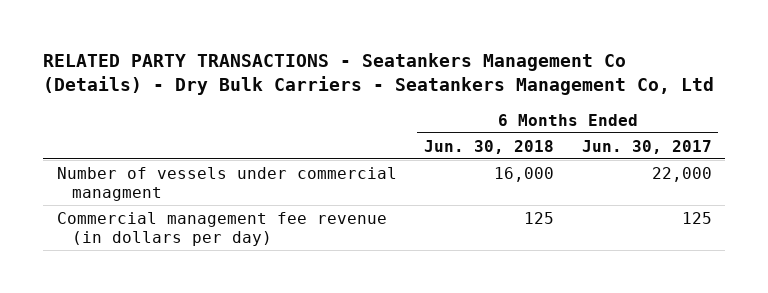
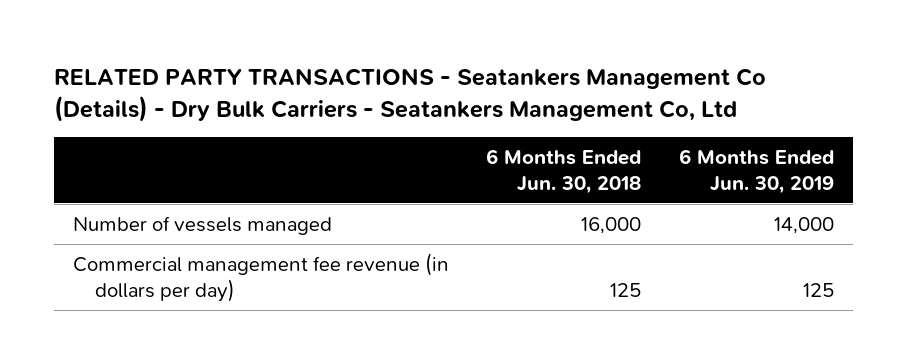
[581,139,712,154] Jun. 30, 2017 -> none
none -> [679,149,835,194] 6 Months Ended Jun. 30, 2019
[56,166,397,201] Number of vessels under commercial managment -> [72,216,332,236] Number of vessels managed

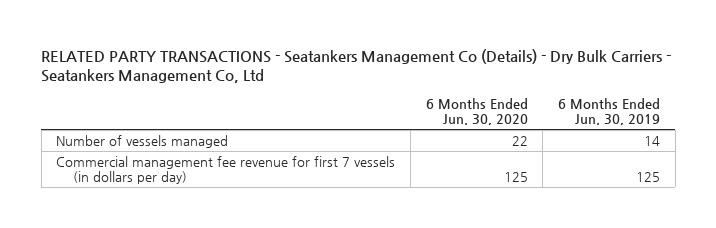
[486,149,642,194] 6 Months Ended Jun. 30, 2018 -> none
none -> [425,98,528,126] 6 Months Ended Jun. 30, 2020
[774,217,835,235] 14,000 -> [643,135,660,146] 14
[72,253,449,302] Commercial management fee revenue (in dollars per day) -> [56,155,396,185] Commercial management fee revenue for first 7 vessels (in dollars per day)

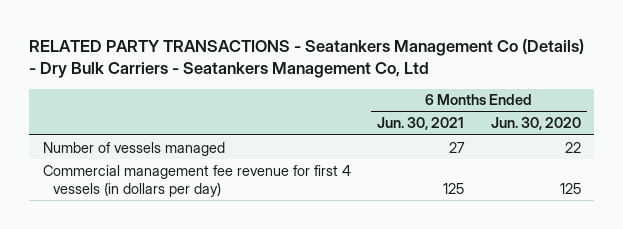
[557,98,660,126] 6 Months Ended Jun. 30, 2019 -> none
none -> [377,117,465,131] Jun. 30, 2021
[56,155,396,185] Commercial management fee revenue for first 7 vessels (in dollars per day) -> [42,164,351,198] Commercial management fee revenue for first 4 vessels (in dollars per day)

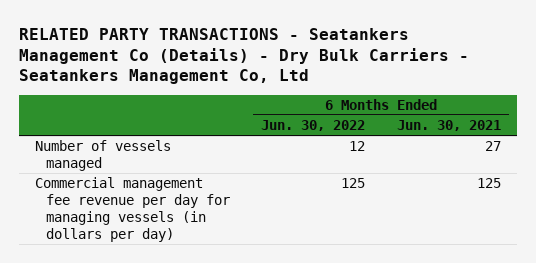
[490,117,581,131] Jun. 30, 2020 -> none
none -> [261,119,366,131] Jun. 30, 2022
[42,164,351,198] Commercial management fee revenue for first 4 vessels (in dollars per day) -> [35,177,230,242] Commercial management fee revenue per day for managing vessels (in dollars per day)

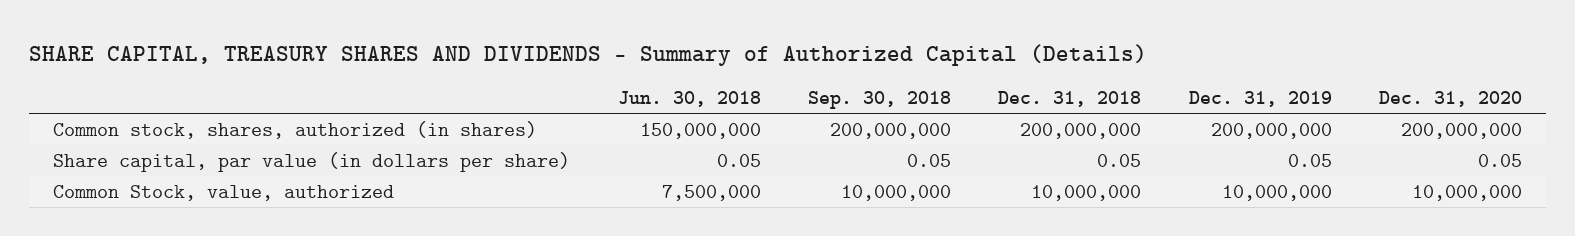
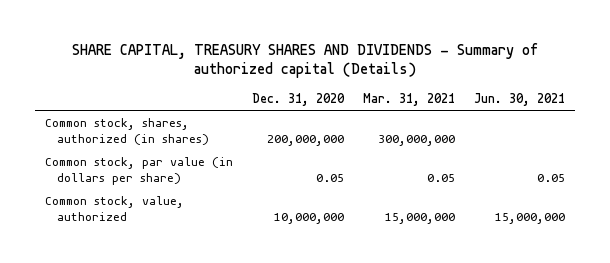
[29,44,1148,67] SHARE CAPITAL, TREASURY SHARES AND DIVIDENDS - Summary of Authorized Capital (Details) -> [72,42,539,79] SHARE CAPITAL, TREASURY SHARES AND DIVIDENDS - Summary of authorized capital (Details)
[617,90,761,107] Jun. 30, 2018 -> none
[807,90,951,109] Sep. 30, 2018 -> none
[998,90,1142,107] Dec. 31, 2018 -> none
[1188,90,1332,107] Dec. 31, 2019 -> none
none -> [363,92,456,106] Mar. 31, 2021
none -> [474,92,566,106] Jun. 30, 2021
[53,151,571,172] Share capital, par value (in dollars per share) -> [44,157,233,185] Common stock, par value (in dollars per share)
[53,184,395,201] Common Stock, value, authorized -> [44,196,184,221] Common stock, value, authorized

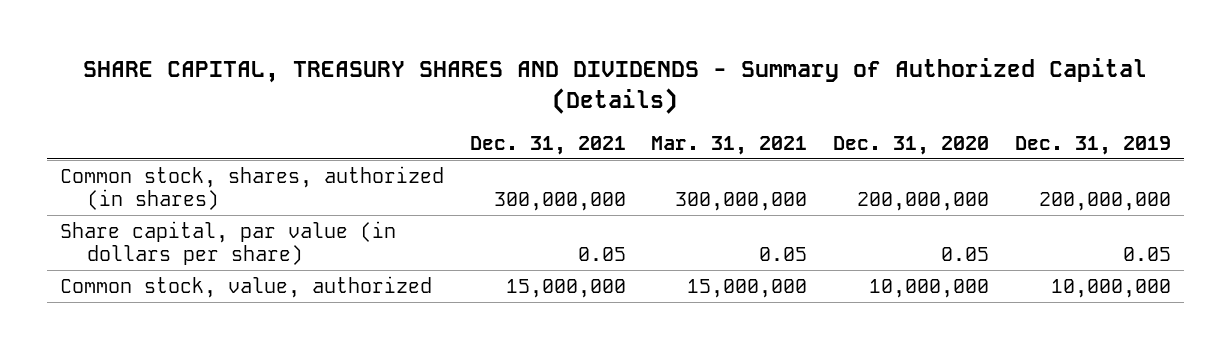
[72,42,539,79] SHARE CAPITAL, TREASURY SHARES AND DIVIDENDS - Summary of authorized capital (Details) -> [83,58,1148,114] SHARE CAPITAL, TREASURY SHARES AND DIVIDENDS - Summary of Authorized Capital (Details)
[474,92,566,106] Jun. 30, 2021 -> none
none -> [469,135,626,155] Dec. 31, 2021
none -> [1014,135,1171,155] Dec. 31, 2019
[44,157,233,185] Common stock, par value (in dollars per share) -> [60,220,397,266] Share capital, par value (in dollars per share)

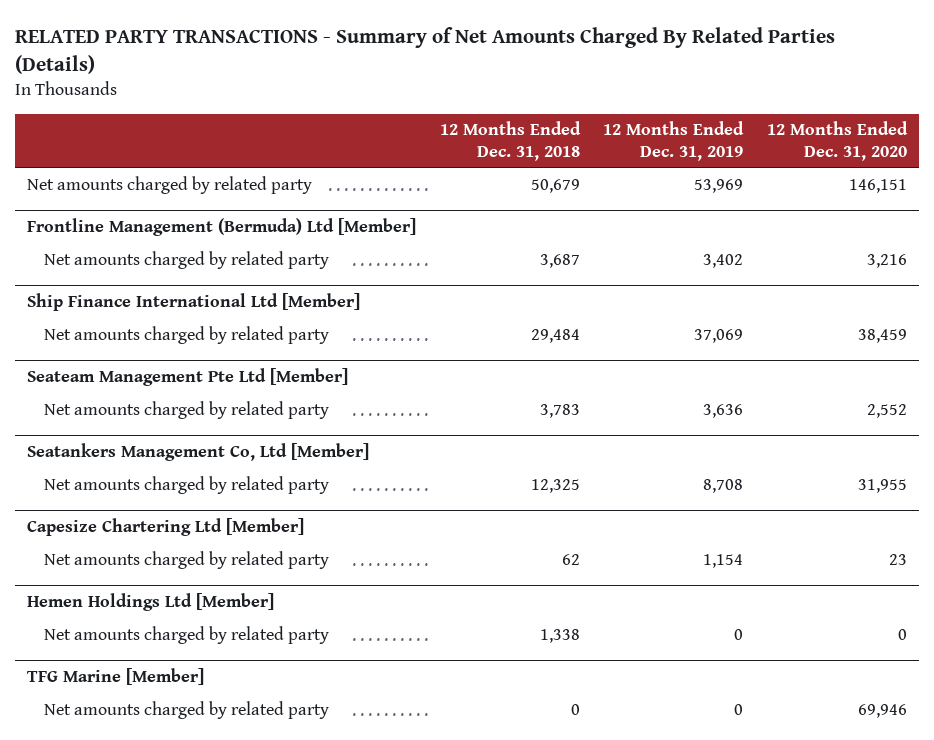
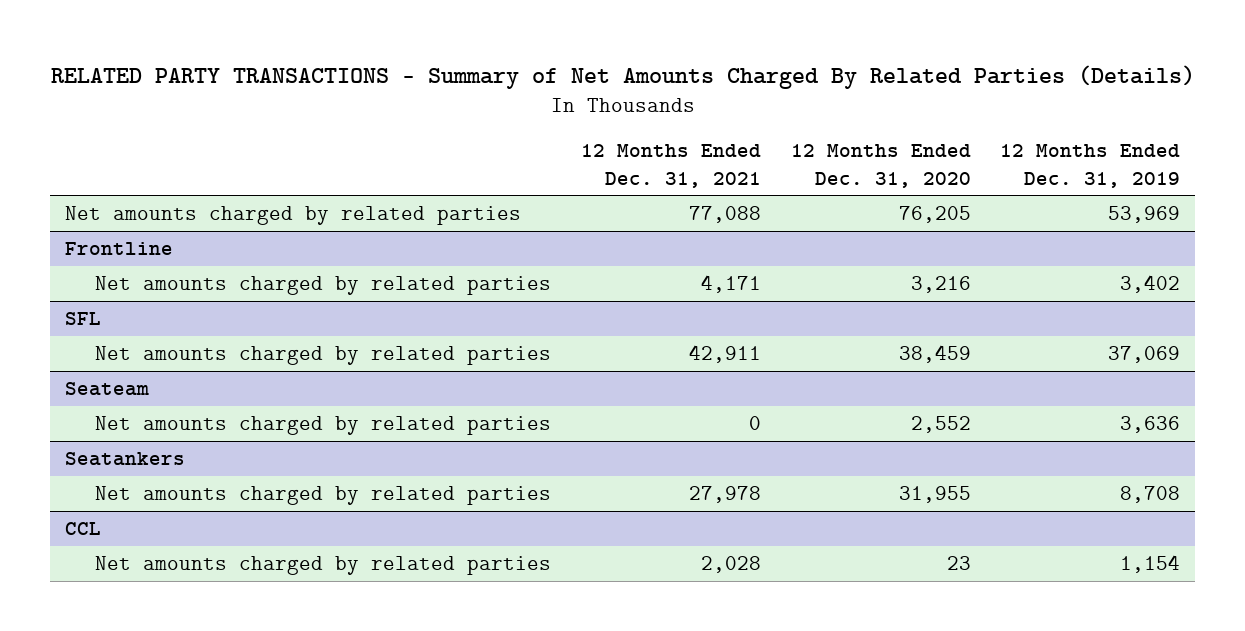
[439,121,581,162] 12 Months Ended Dec. 31, 2018 -> none
none -> [581,144,762,188] 12 Months Ended Dec. 31, 2021
[26,593,274,612] Hemen Holdings Ltd [Member] -> none
[44,625,330,644] Net amounts charged by related party -> none
[26,668,204,686] TFG Marine [Member] -> none
[44,700,330,719] Net amounts charged by related party -> none
[26,175,312,194] Net amounts charged by related party -> [64,205,521,225] Net amounts charged by related parties
[849,178,908,193] 146,151 -> [898,205,971,223] 76,205
[26,218,416,237] Frontline Management (Bermuda) Ltd [Member] -> [64,241,173,255] Frontline
[44,250,330,269] Net amounts charged by related party -> [95,275,552,295] Net amounts charged by related parties
[26,293,360,312] Ship Finance International Ltd [Member] -> [64,311,101,325] SFL
[44,325,330,344] Net amounts charged by related party -> [95,345,552,365] Net amounts charged by related parties
[26,368,348,387] Seateam Management Pte Ltd [Member] -> [64,381,149,396] Seateam
[44,400,330,419] Net amounts charged by related party -> [95,415,552,435] Net amounts charged by related parties
[26,443,369,462] Seatankers Management Co, Ltd [Member] -> [64,451,185,466] Seatankers
[44,475,330,494] Net amounts charged by related party -> [95,485,552,505] Net amounts charged by related parties
[26,518,304,537] Capesize Chartering Ltd [Member] -> [64,521,101,535] CCL
[44,550,330,569] Net amounts charged by related party -> [95,555,552,575] Net amounts charged by related parties

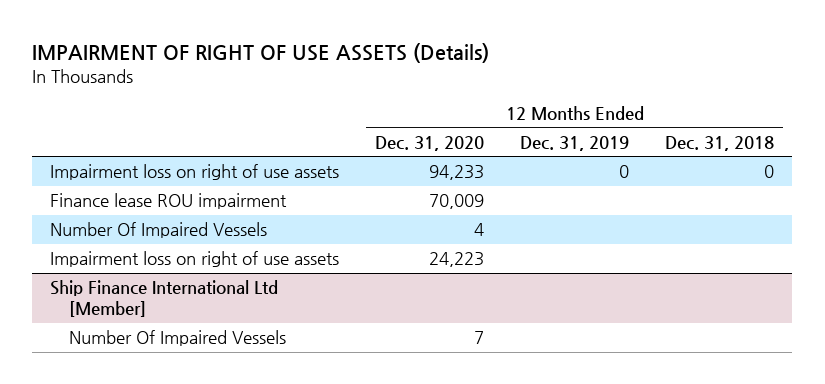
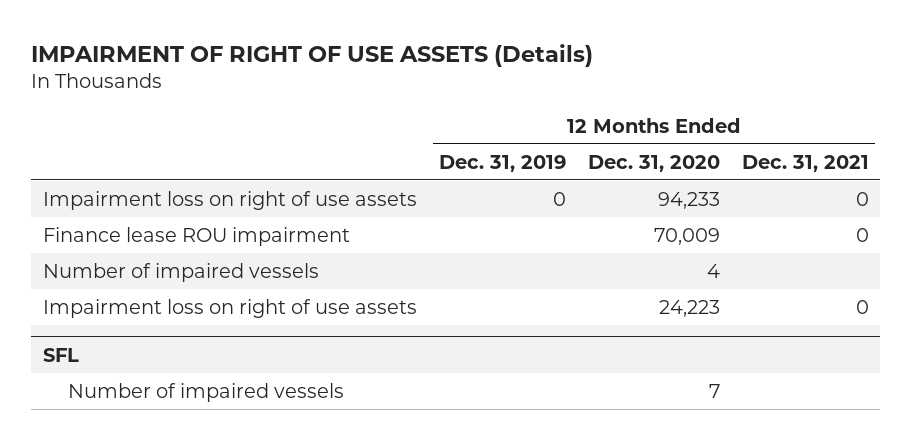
[665,135,775,151] Dec. 31, 2018 -> none
none -> [742,154,870,172] Dec. 31, 2021
[50,222,268,239] Number Of Impaired Vessels -> [42,262,319,282] Number of impaired vessels
[50,280,279,318] Ship Finance International Ltd [Member] -> [42,347,79,362] SFL
[69,330,287,347] Number Of Impaired Vessels -> [67,382,344,402] Number of impaired vessels

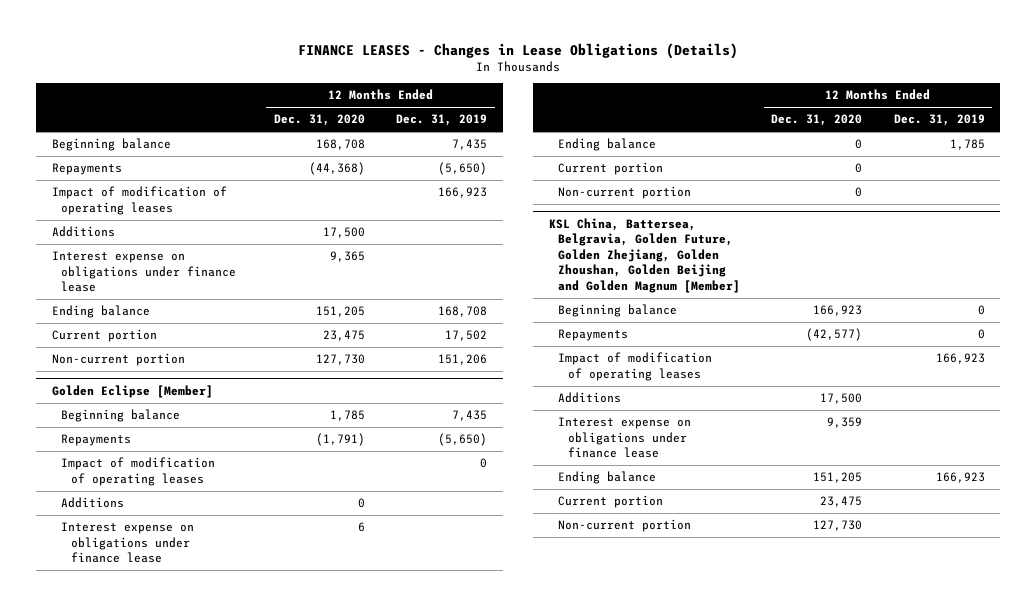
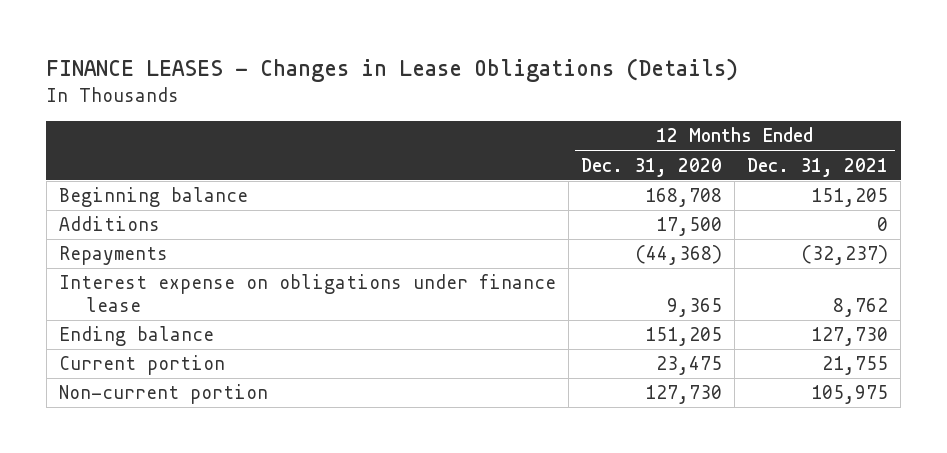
[396,114,488,127] Dec. 31, 2019 -> none
none -> [747,157,889,177] Dec. 31, 2021
[51,186,227,215] Impact of modification of operating leases -> none
[51,163,122,176] Repayments -> [59,246,169,266] Repayments
[51,385,213,399] Golden Eclipse [Member] -> none
[61,409,181,423] Beginning balance -> none
[61,434,132,447] Repayments -> none
[61,457,216,486] Impact of modification of operating leases -> none
[61,497,125,509] Additions -> none
[61,522,195,564] Interest expense on obligations under finance lease -> none
[558,138,657,152] Ending balance -> none
[558,162,664,176] Current portion -> none
[558,186,692,200] Non-current portion -> none
[548,218,741,293] KSL China, Battersea, Belgravia, Golden Future, Golden Zhejiang, Golden Zhoushan, Golden Beijing and Golden Magnum [Member] -> none
[558,304,678,318] Beginning balance -> none
[558,329,629,342] Repayments -> none
[558,352,713,381] Impact of modification of operating leases -> none
[558,392,622,404] Additions -> none
[558,417,692,459] Interest expense on obligations under finance lease -> none
[558,471,657,485] Ending balance -> none
[558,495,664,509] Current portion -> none
[558,519,692,533] Non-current portion -> none

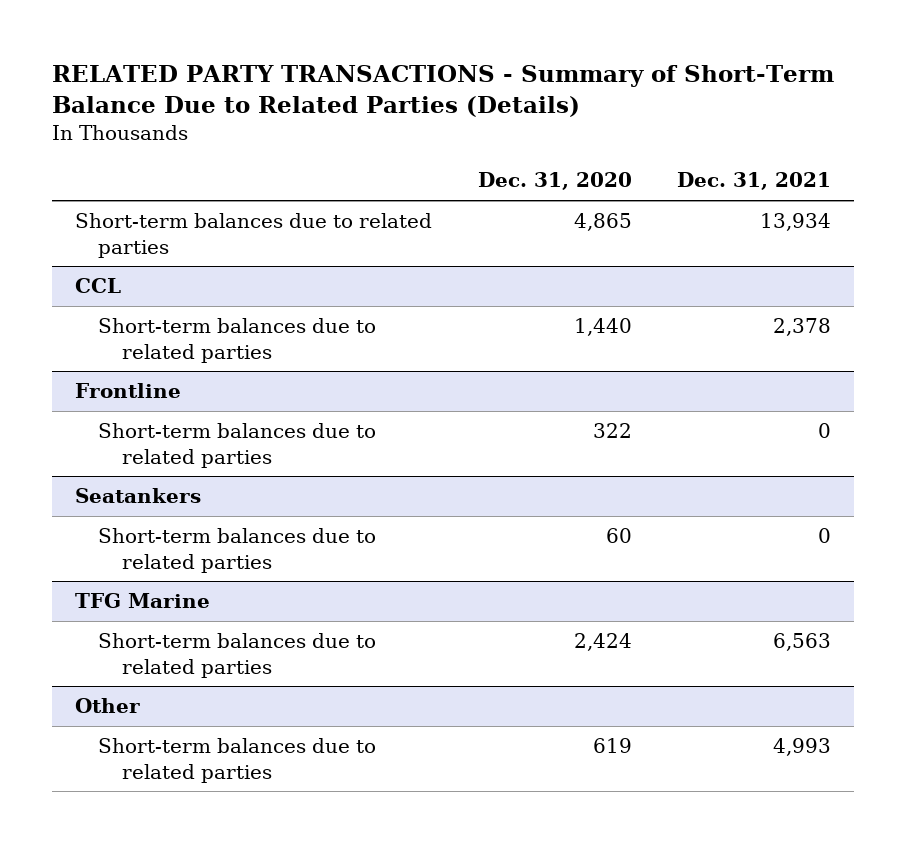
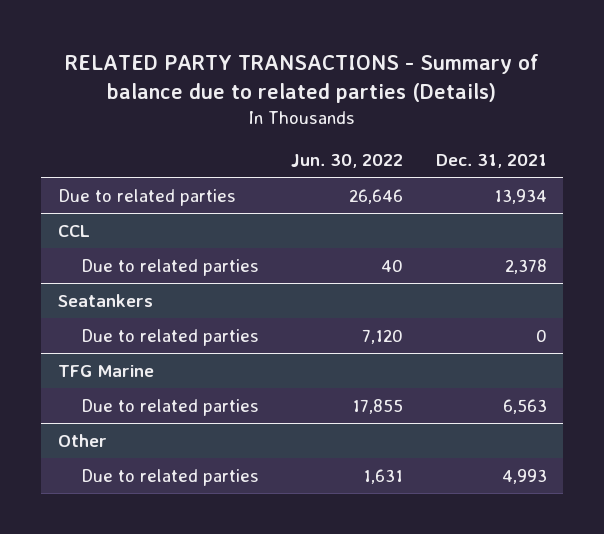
[51,65,834,118] RELATED PARTY TRANSACTIONS - Summary of Short-Term Balance Due to Related Parties (Details) -> [65,54,540,103] RELATED PARTY TRANSACTIONS - Summary of balance due to related parties (Details)
[477,172,632,191] Dec. 31, 2020 -> none
none -> [291,154,404,169] Jun. 30, 2022
[74,213,432,258] Short-term balances due to related parties -> [57,188,236,206] Due to related parties
[74,383,181,399] Frontline -> none
[98,423,377,468] Short-term balances due to related parties -> none
[98,318,377,363] Short-term balances due to related parties -> [80,258,259,276] Due to related parties
[98,528,377,573] Short-term balances due to related parties -> [80,328,259,346] Due to related parties
[98,633,377,678] Short-term balances due to related parties -> [80,398,259,416] Due to related parties
[98,738,377,783] Short-term balances due to related parties -> [80,468,259,486] Due to related parties

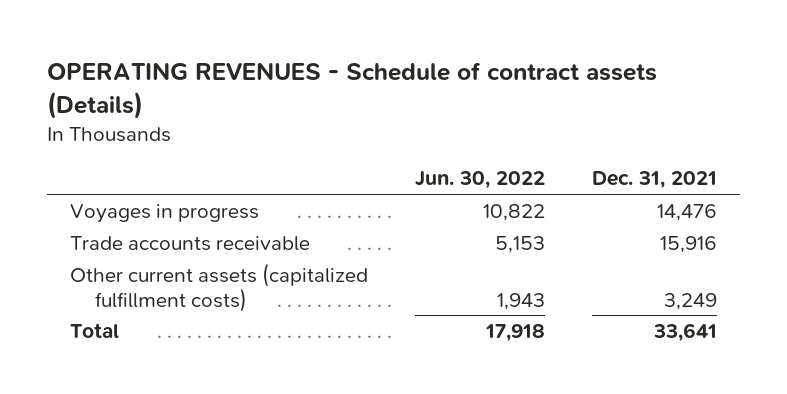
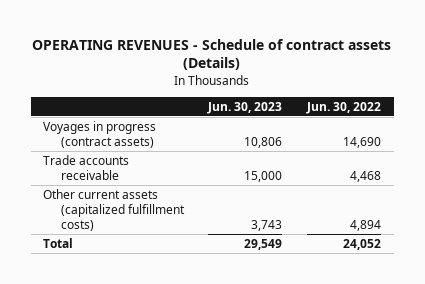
[591,171,717,190] Dec. 31, 2021 -> none
none -> [207,101,283,114] Jun. 30, 2023
[70,204,260,224] Voyages in progress -> [43,120,157,148] Voyages in progress (contract assets)
[483,204,546,222] 10,822 -> [343,136,382,148] 14,690
[495,236,546,254] 5,153 -> [350,170,382,182] 4,468
[497,292,546,310] 1,943 -> [350,219,382,231] 4,894
[485,324,546,343] 17,918 -> [343,238,382,250] 24,052

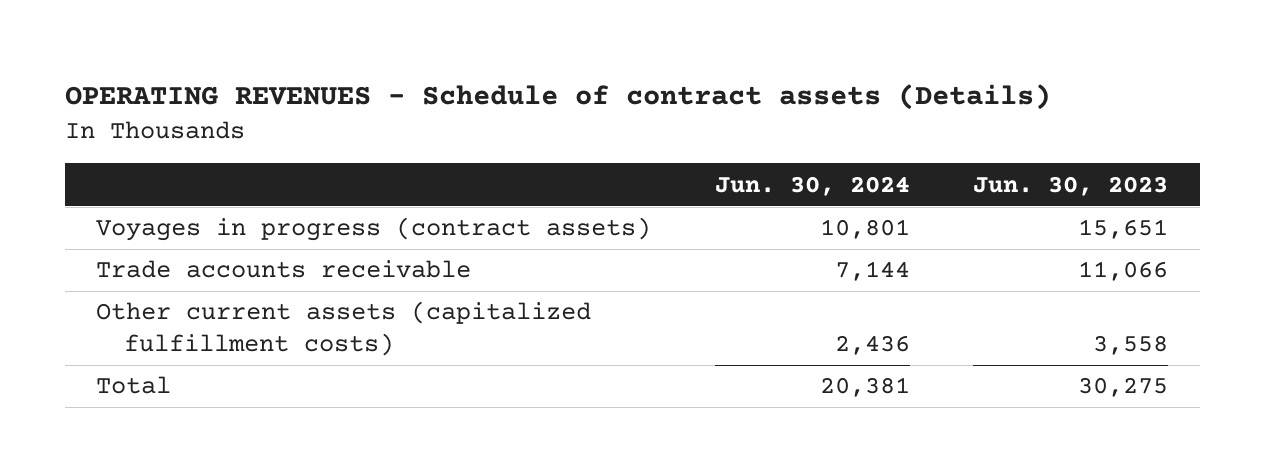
[306,101,382,114] Jun. 30, 2022 -> none
none -> [714,175,910,196] Jun. 30, 2024
[244,136,283,148] 10,806 -> [1078,219,1169,240] 15,651
[244,170,283,182] 15,000 -> [1078,261,1169,282] 11,066
[251,219,283,231] 3,743 -> [1093,335,1169,356] 3,558
[244,238,283,250] 29,549 -> [1078,377,1169,398] 30,275

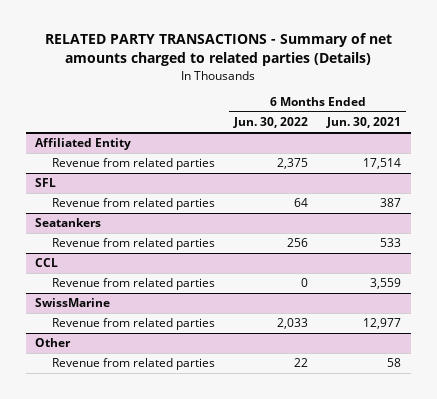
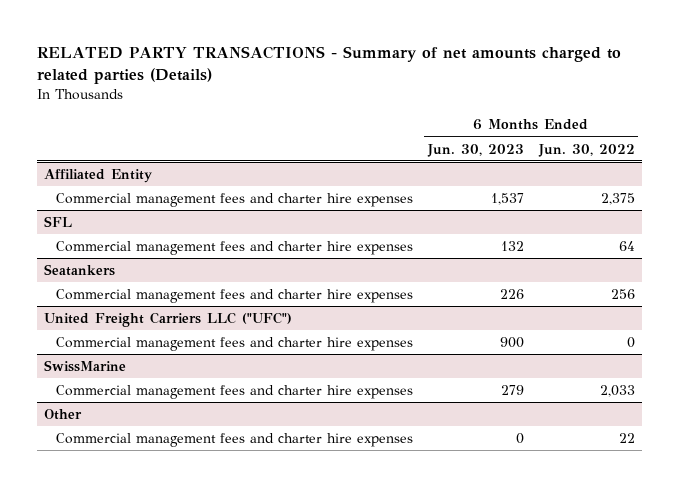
[326,117,402,129] Jun. 30, 2021 -> none
none -> [427,143,525,157] Jun. 30, 2023
[51,158,215,171] Revenue from related parties -> [56,192,414,207] Commercial management fees and charter hire expenses
[51,198,215,211] Revenue from related parties -> none
none -> [56,240,414,255] Commercial management fees and charter hire expenses
[35,258,59,268] CCL -> none
[51,278,215,291] Revenue from related parties -> none
[51,238,215,251] Revenue from related parties -> [56,288,414,303] Commercial management fees and charter hire expenses
none -> [44,311,293,327] United Freight Carriers LLC ("UFC")
none -> [56,336,414,351] Commercial management fees and charter hire expenses
[51,318,215,331] Revenue from related parties -> [56,384,414,399] Commercial management fees and charter hire expenses
[51,358,215,371] Revenue from related parties -> none
none -> [56,432,414,447] Commercial management fees and charter hire expenses

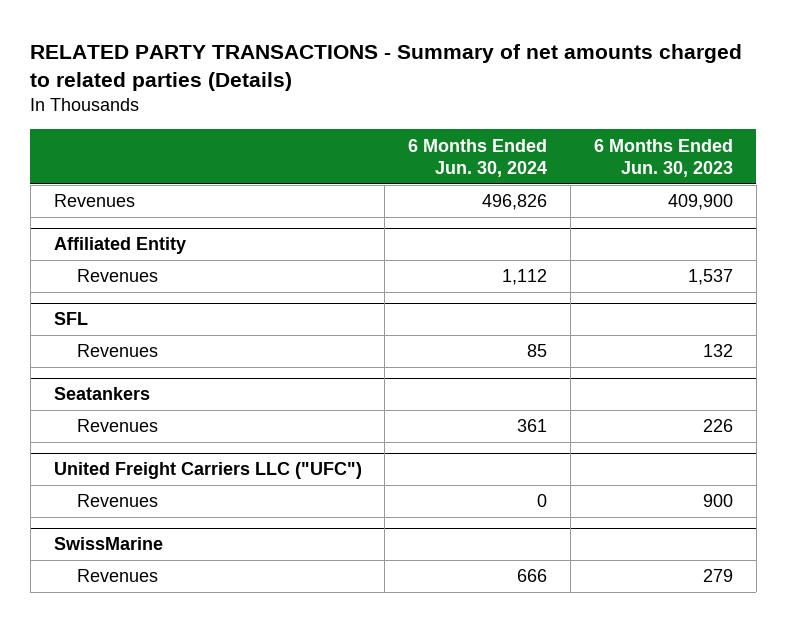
[537,143,635,157] Jun. 30, 2022 -> none
none -> [408,138,548,177] 6 Months Ended Jun. 30, 2024
none -> [53,194,135,208] Revenues
[56,192,414,207] Commercial management fees and charter hire expenses -> [76,269,158,283] Revenues
[56,240,414,255] Commercial management fees and charter hire expenses -> [76,344,158,358] Revenues
[56,288,414,303] Commercial management fees and charter hire expenses -> [76,419,158,433] Revenues
[56,336,414,351] Commercial management fees and charter hire expenses -> none
none -> [76,494,158,508] Revenues
[44,408,83,420] Other -> none
[56,432,414,447] Commercial management fees and charter hire expenses -> none
[56,384,414,399] Commercial management fees and charter hire expenses -> [76,569,158,583] Revenues

